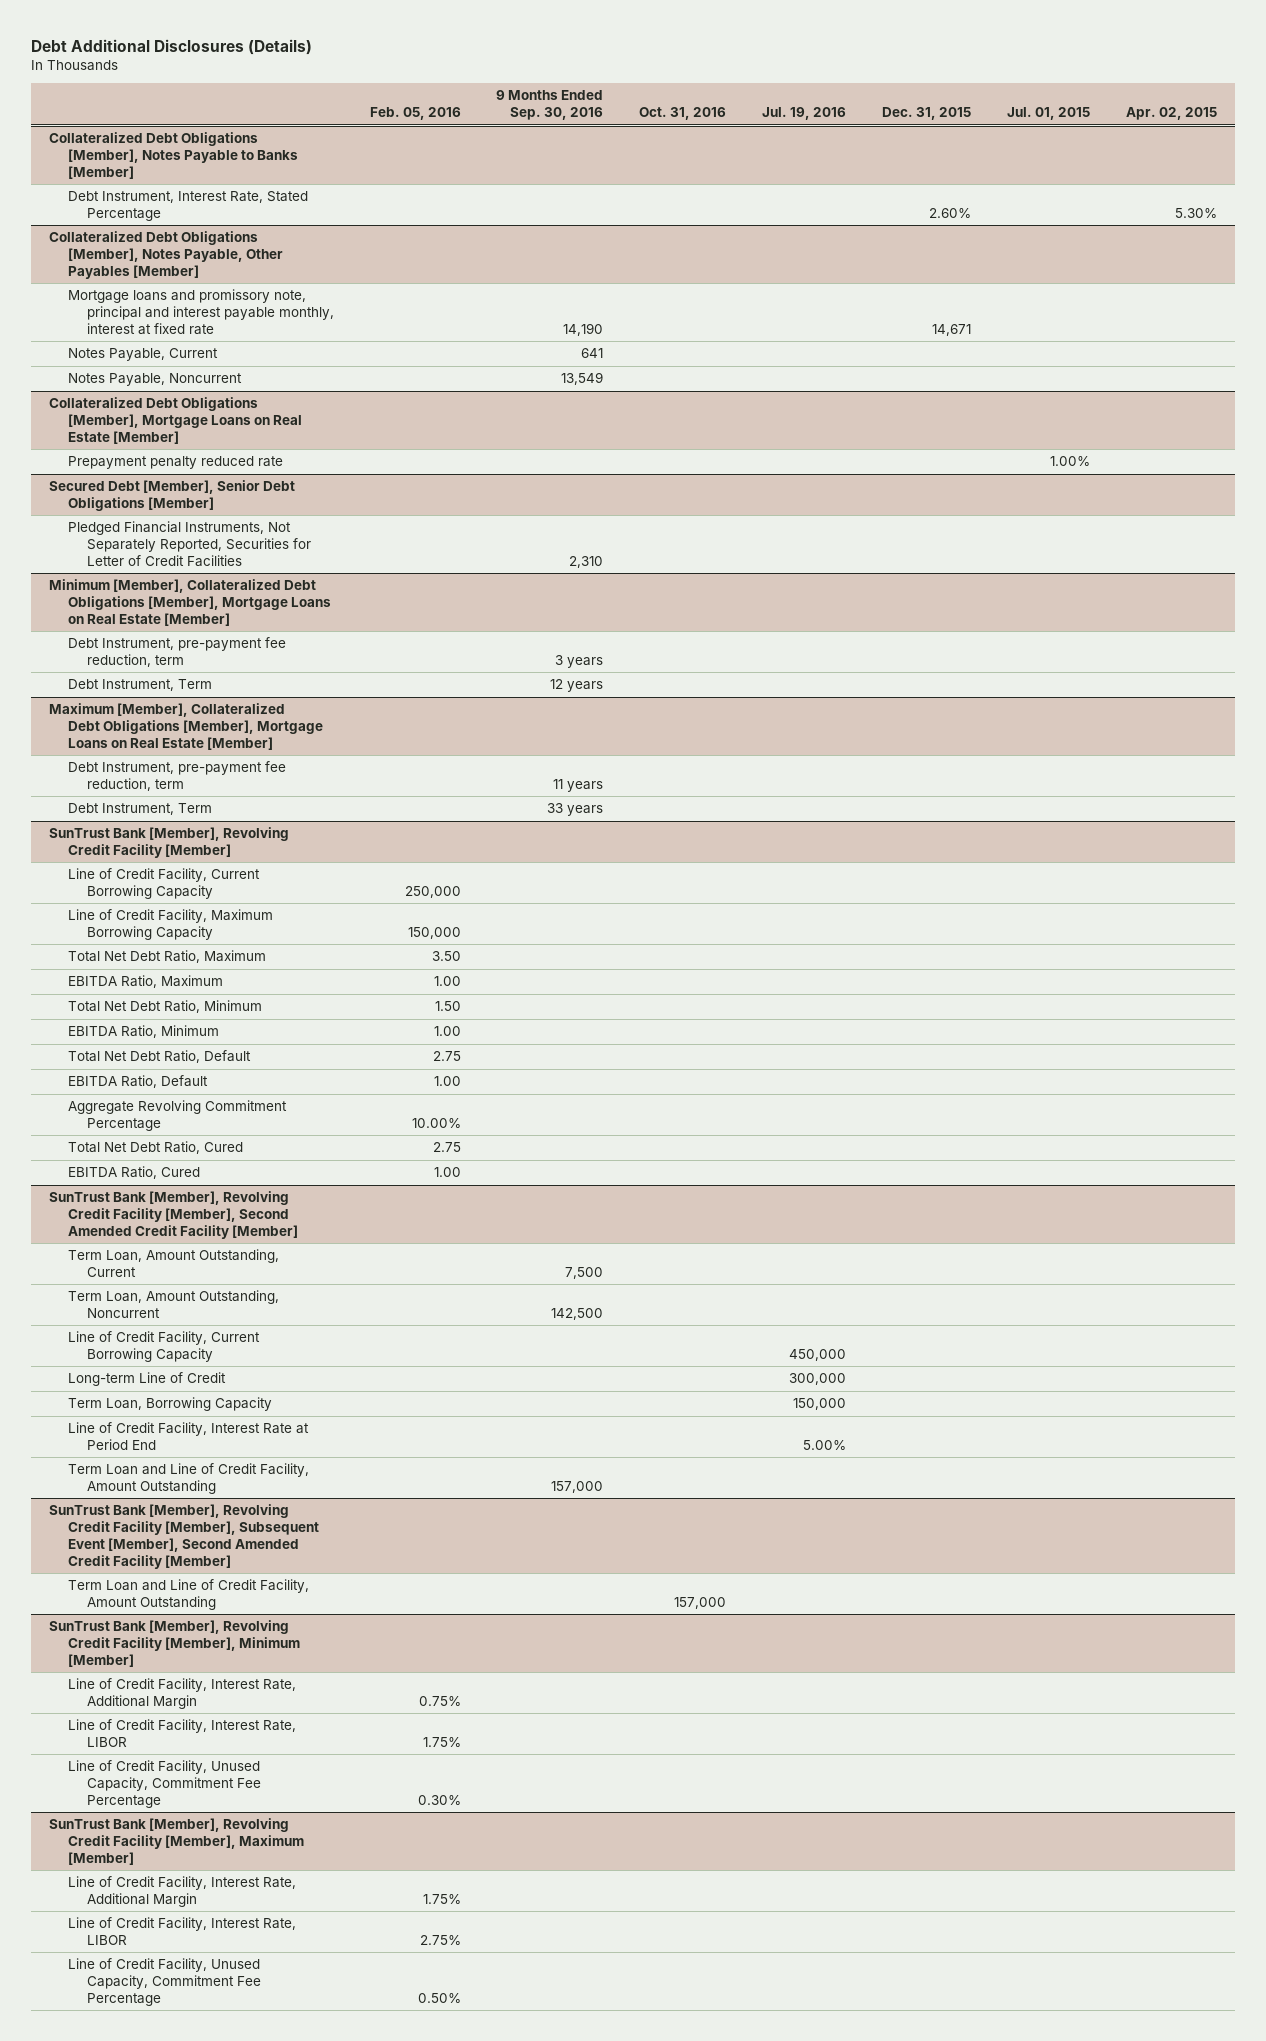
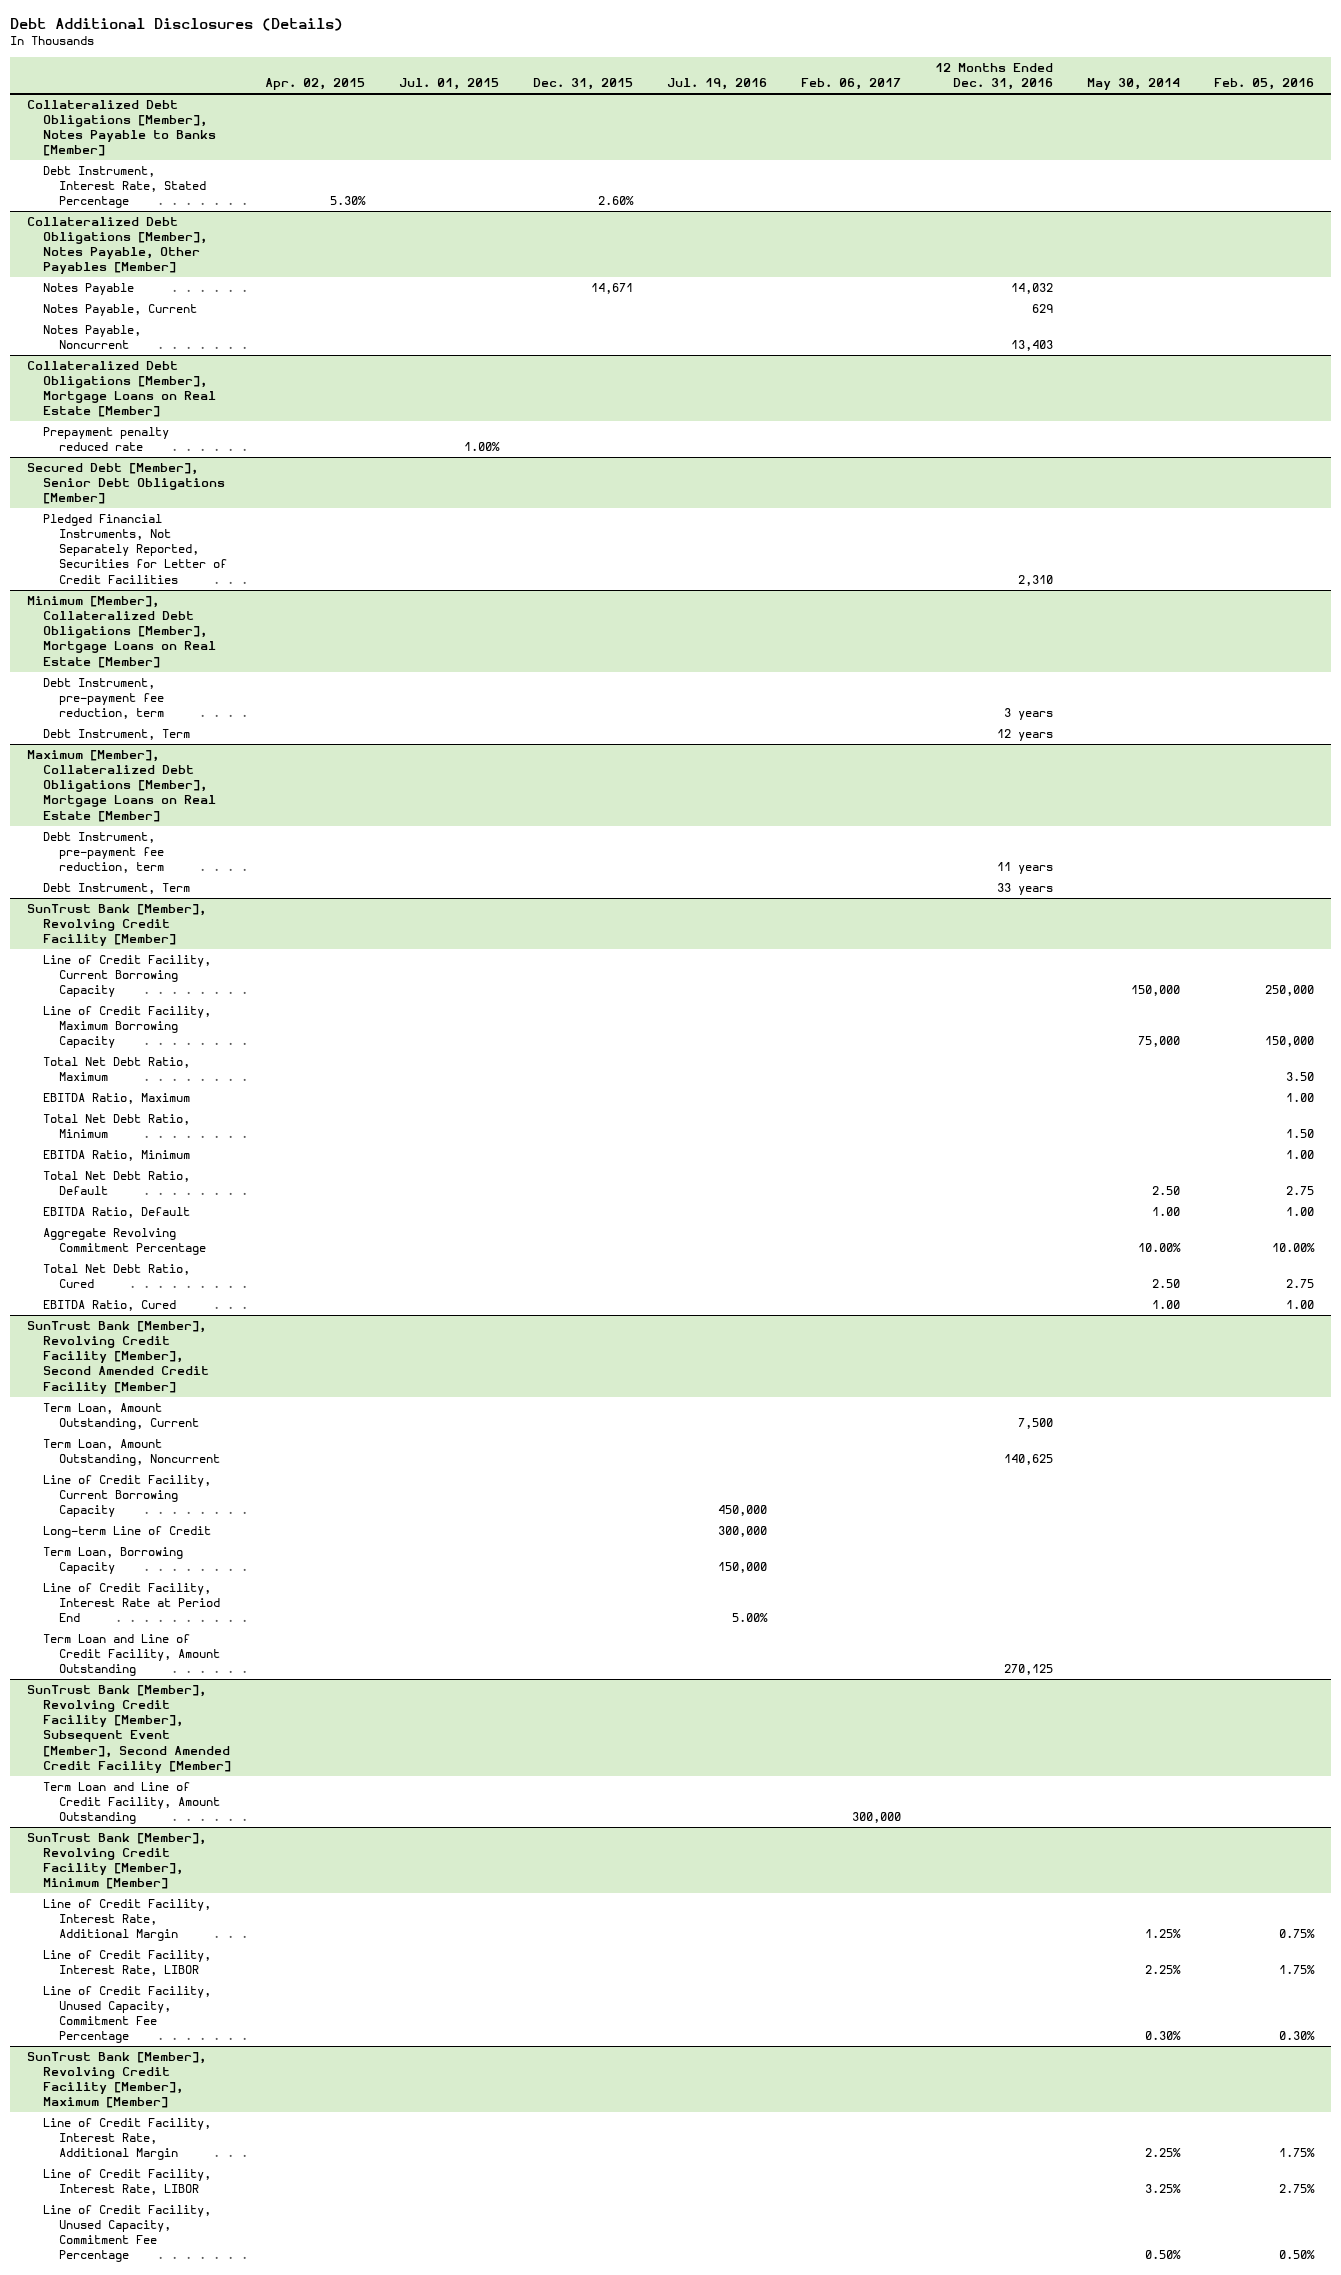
[496,90,604,121] 9 Months Ended Sep. 30, 2016 -> none
[639,107,727,121] Oct. 31, 2016 -> none
none -> [801,78,902,91] Feb. 06, 2017
none -> [935,62,1054,91] 12 Months Ended Dec. 31, 2016
none -> [1087,78,1181,91] May 30, 2014
[67,289,334,335] Mortgage loans and promissory note, principal and interest payable monthly, interest at fixed rate -> [43,283,135,296] Notes Payable

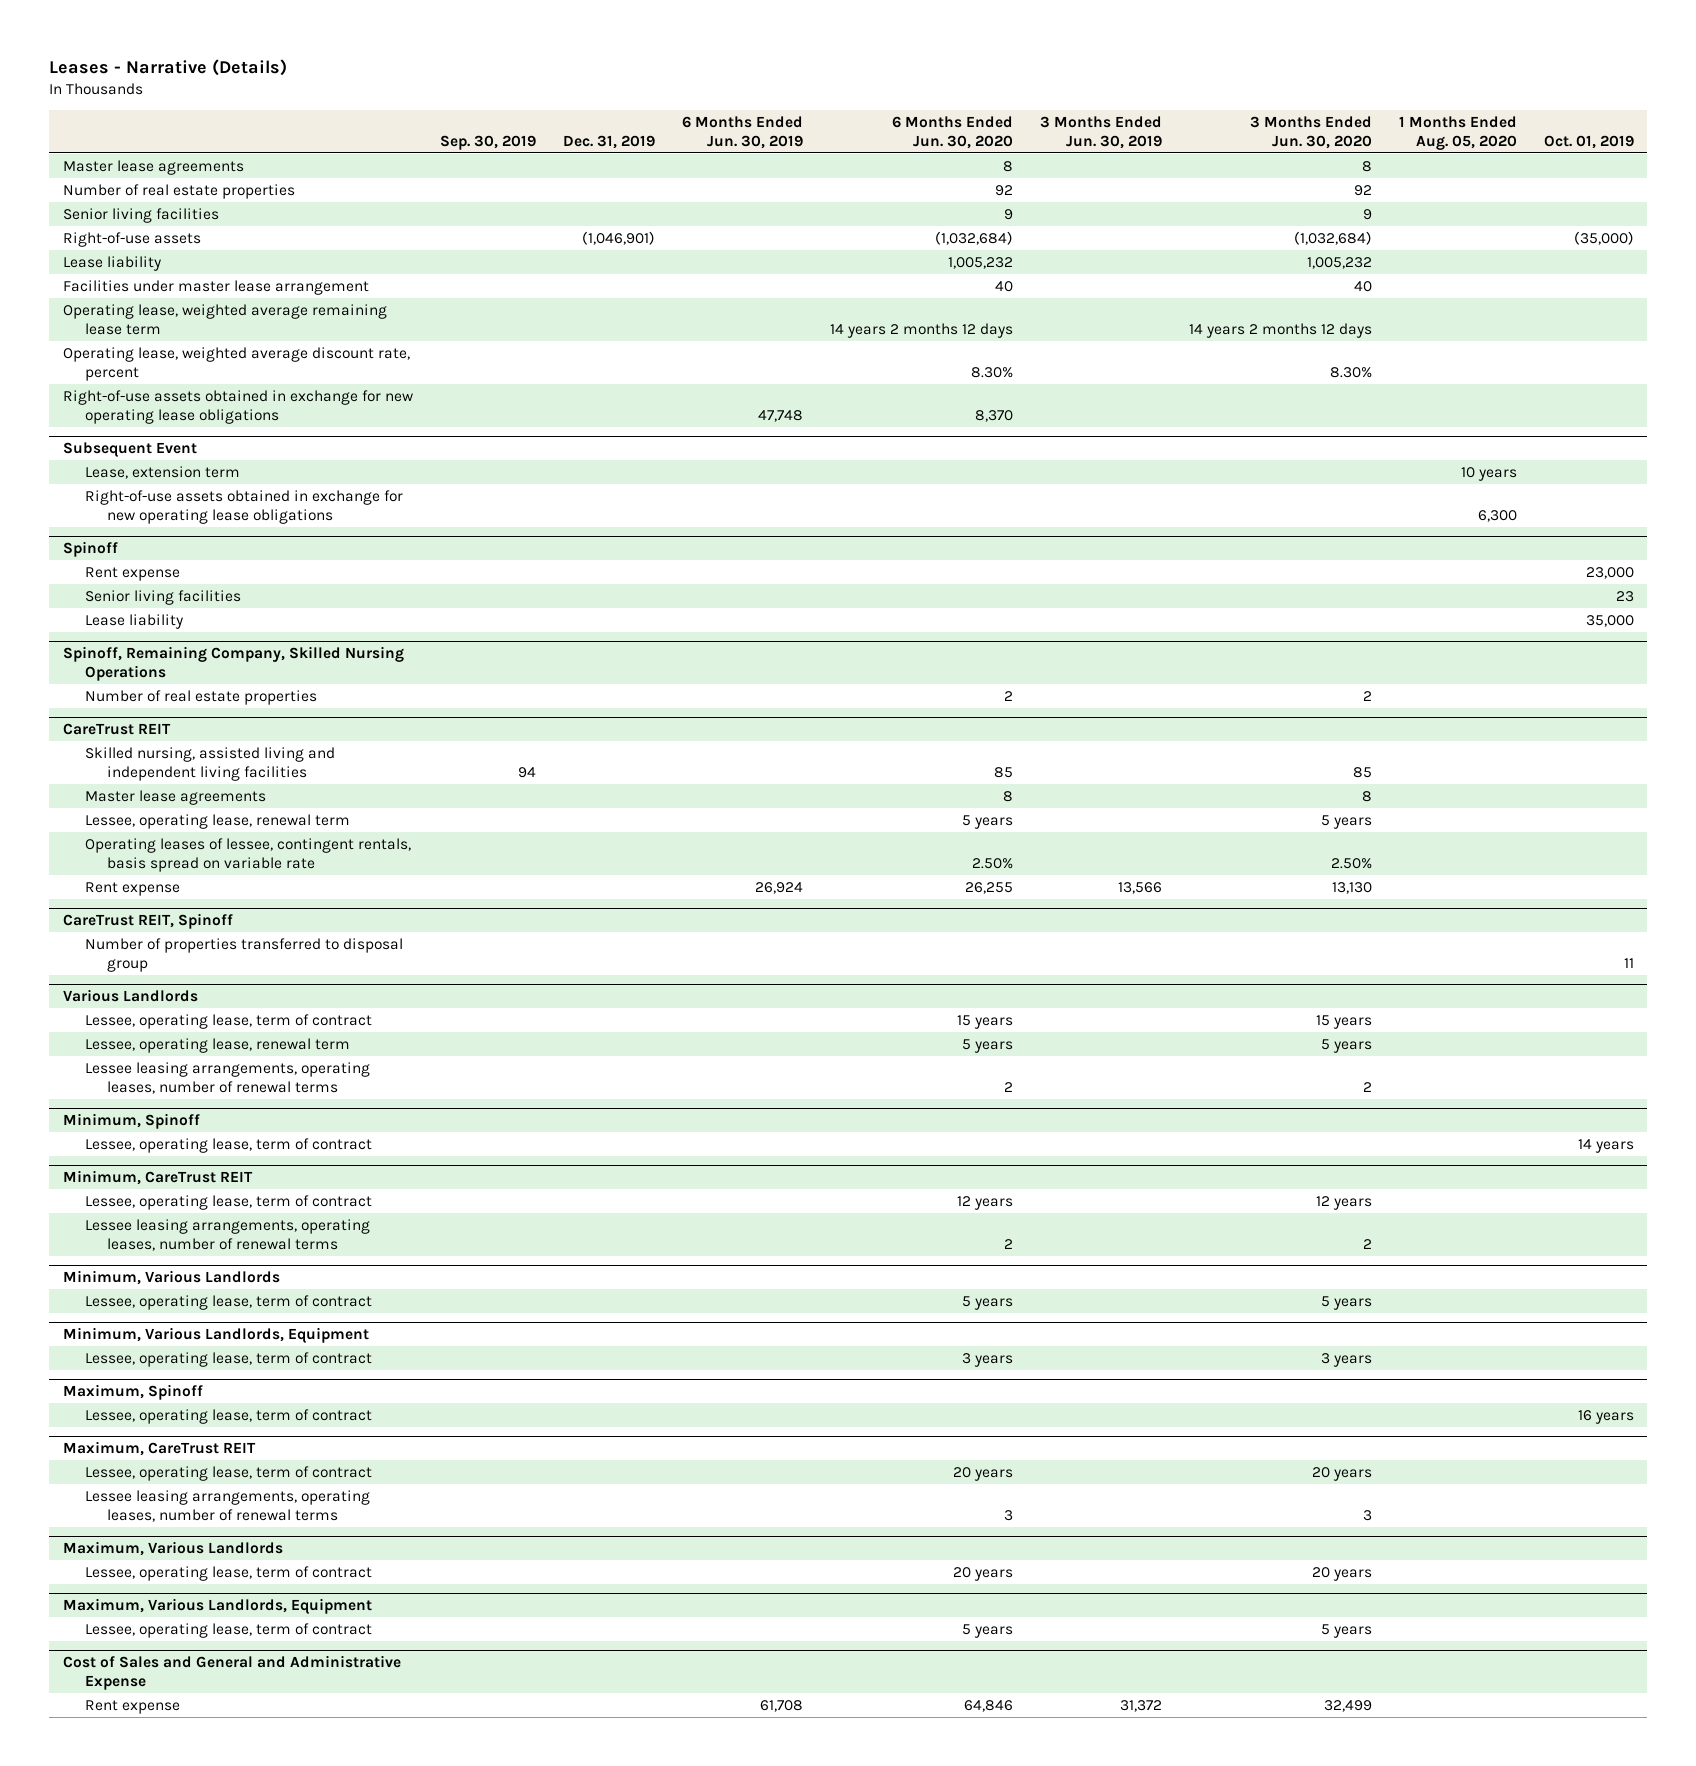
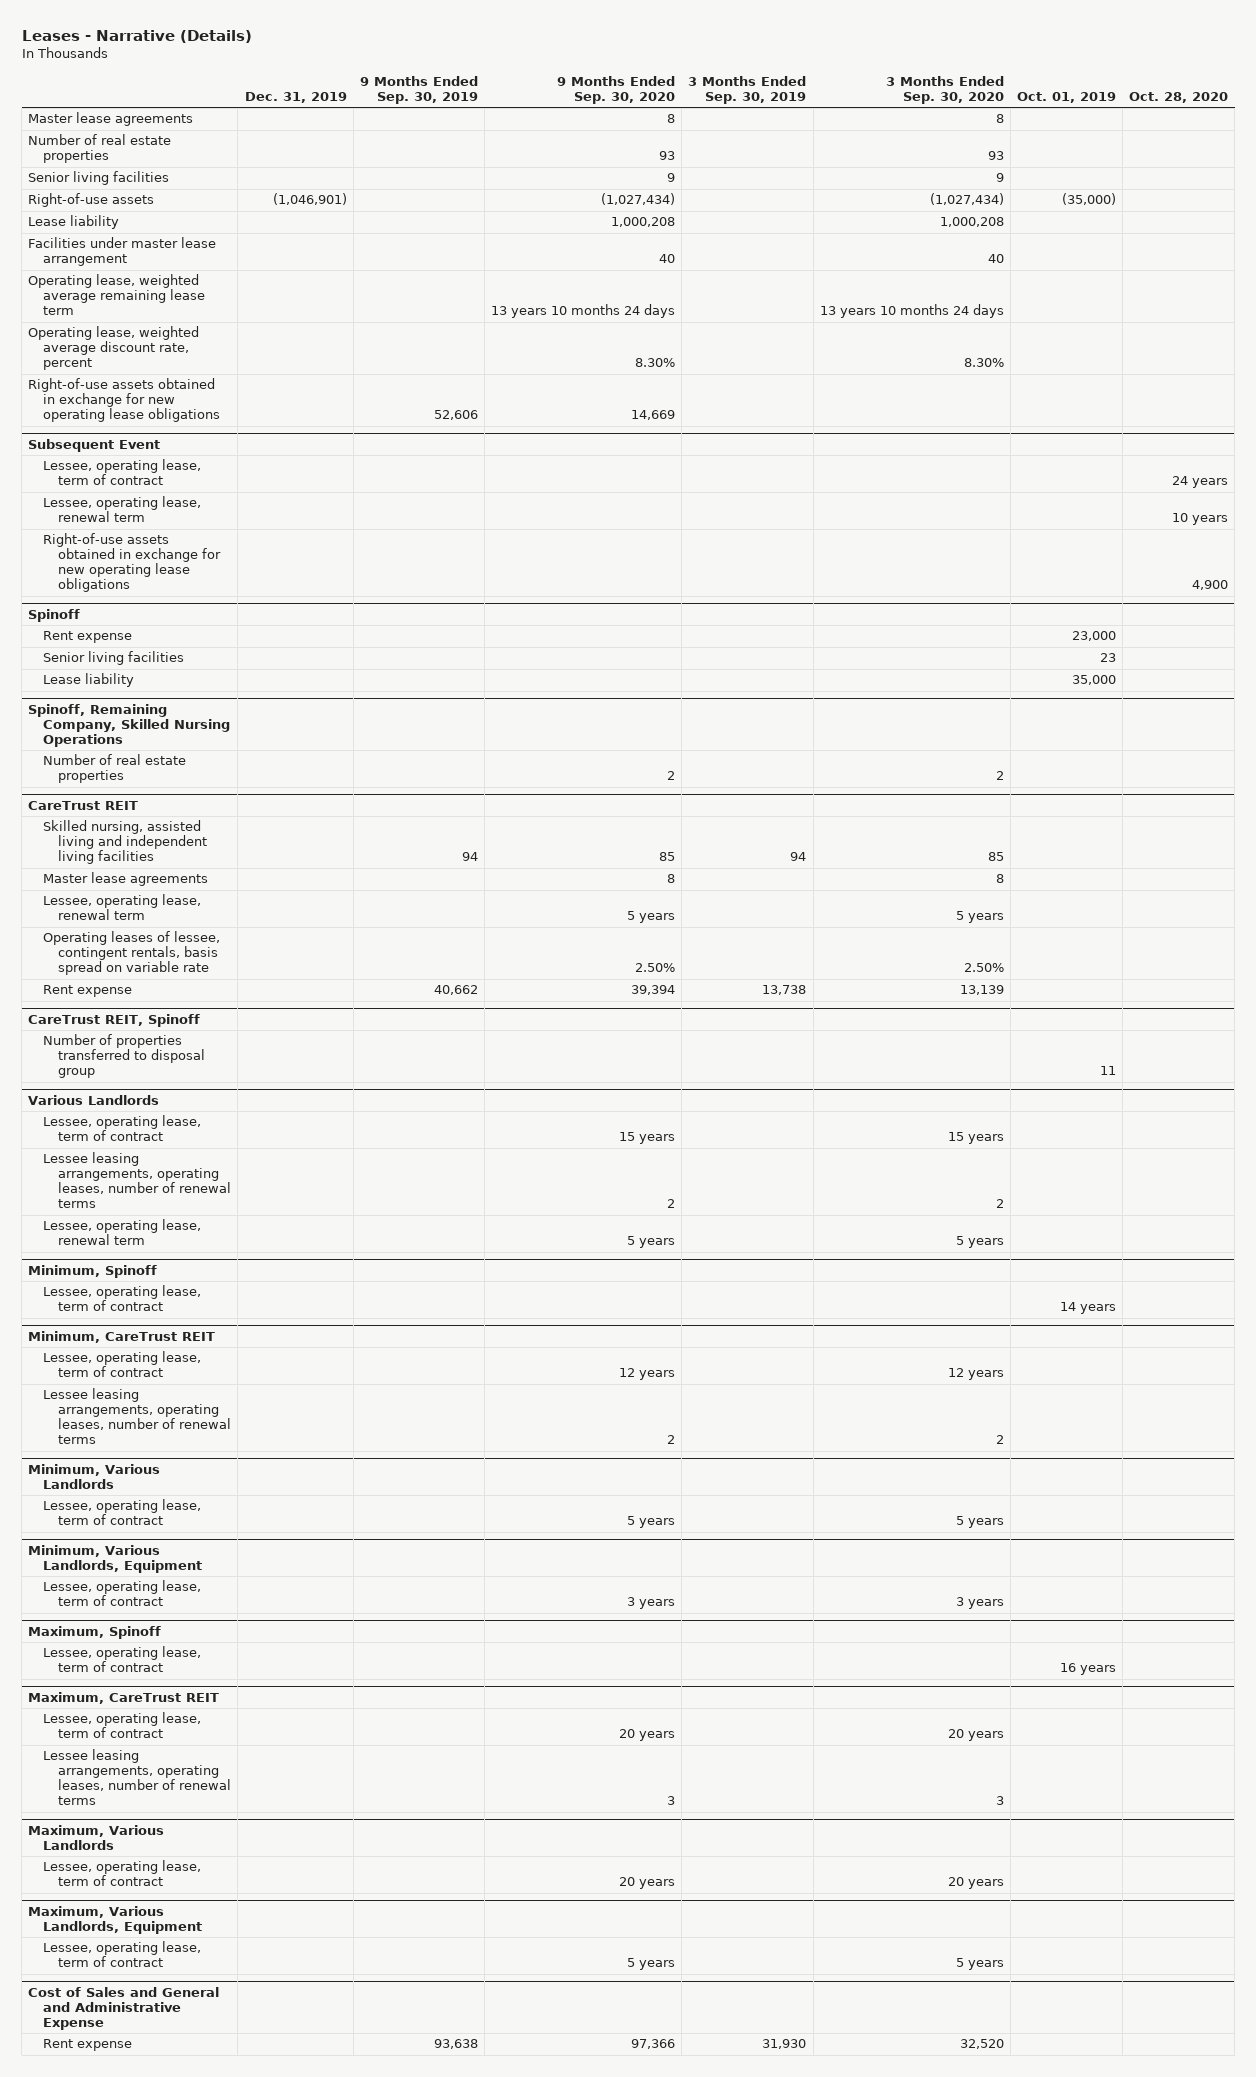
[439,134,536,150] Sep. 30, 2019 -> none
[681,115,803,149] 6 Months Ended Jun. 30, 2019 -> none
[891,115,1013,149] 6 Months Ended Jun. 30, 2020 -> none
[1039,115,1162,149] 3 Months Ended Jun. 30, 2019 -> none
[1249,115,1372,149] 3 Months Ended Jun. 30, 2020 -> none
[1398,115,1517,150] 1 Months Ended Aug. 05, 2020 -> none
none -> [359,76,478,105] 9 Months Ended Sep. 30, 2019
none -> [557,76,676,105] 9 Months Ended Sep. 30, 2020
none -> [688,76,807,105] 3 Months Ended Sep. 30, 2019
none -> [885,76,1004,105] 3 Months Ended Sep. 30, 2020
none -> [1129,92,1229,104] Oct. 28, 2020
[85,465,241,479] Lease, extension term -> none
none -> [43,459,202,486] Lessee, operating lease, term of contract
none -> [43,496,202,523] Lessee, operating lease, renewal term
[85,1037,351,1053] Lessee, operating lease, renewal term -> [43,1219,202,1246] Lessee, operating lease, renewal term

